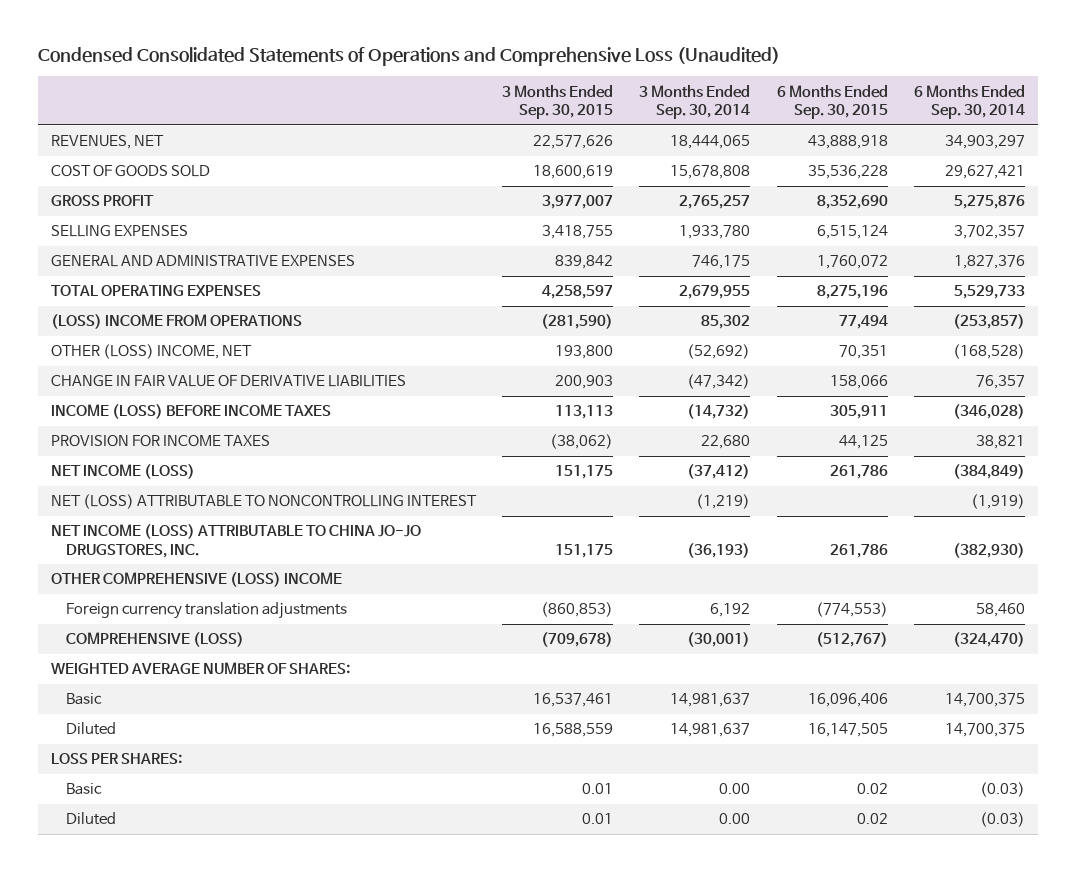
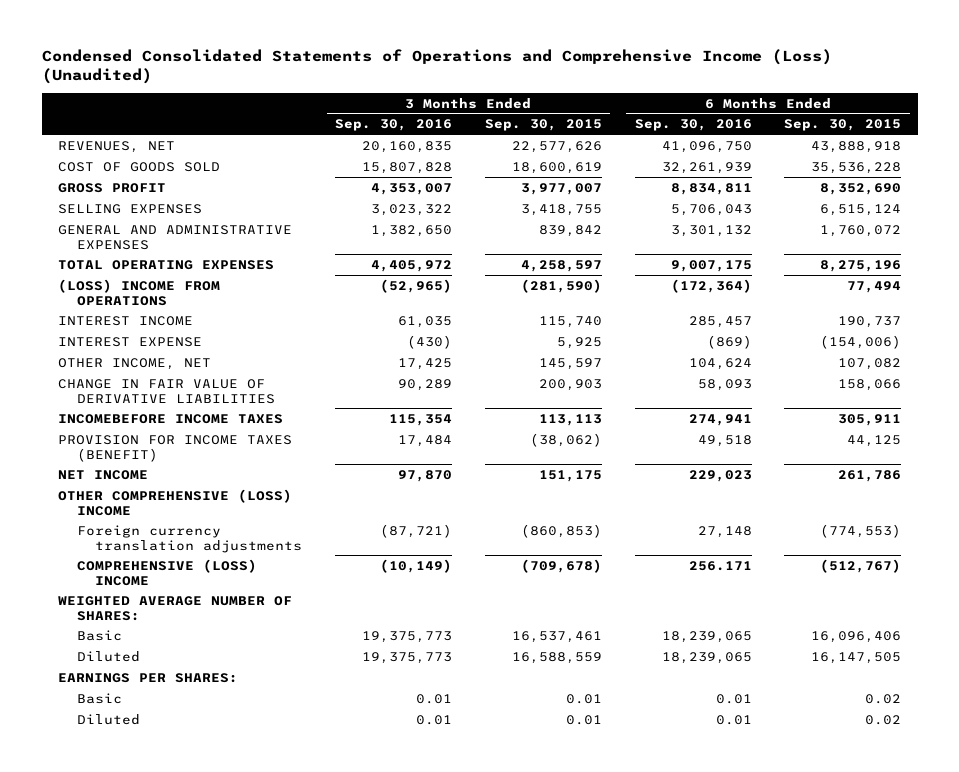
[37,47,780,67] Condensed Consolidated Statements of Operations and Comprehensive Loss (Unaudited) -> [41,49,832,85] Condensed Consolidated Statements of Operations and Comprehensive Income (Loss) (Unaudited)
[639,84,751,120] 3 Months Ended Sep. 30, 2014 -> none
[913,84,1025,120] 6 Months Ended Sep. 30, 2014 -> none
none -> [334,119,452,132] Sep. 30, 2016
none -> [634,119,752,132] Sep. 30, 2016
none -> [58,315,194,326] INTEREST INCOME
none -> [58,336,203,347] INTEREST EXPENSE
[50,344,252,360] OTHER (LOSS) INCOME, NET -> [58,357,212,370] OTHER INCOME, NET
[555,345,614,360] 193,800 -> [538,357,602,370] 145,597
[838,345,888,360] 70,351 -> [838,357,902,370] 107,082
[50,464,195,480] NET INCOME (LOSS) -> none
[50,494,477,510] NET (LOSS) ATTRIBUTABLE TO NONCONTROLLING INTEREST -> none
[50,404,331,420] INCOME (LOSS) BEFORE INCOME TAXES -> [58,413,284,424] INCOMEBEFORE INCOME TAXES
[50,435,270,448] PROVISION FOR INCOME TAXES -> [58,434,293,462] PROVISION FOR INCOME TAXES (BENEFIT)
[50,524,421,558] NET INCOME (LOSS) ATTRIBUTABLE TO CHINA JO-JO DRUGSTORES, INC. -> [58,469,149,480] NET INCOME
[66,632,245,648] COMPREHENSIVE (LOSS) -> [76,558,257,586] COMPREHENSIVE (LOSS) INCOME
[50,753,182,765] LOSS PER SHARES: -> [58,672,239,683] EARNINGS PER SHARES:

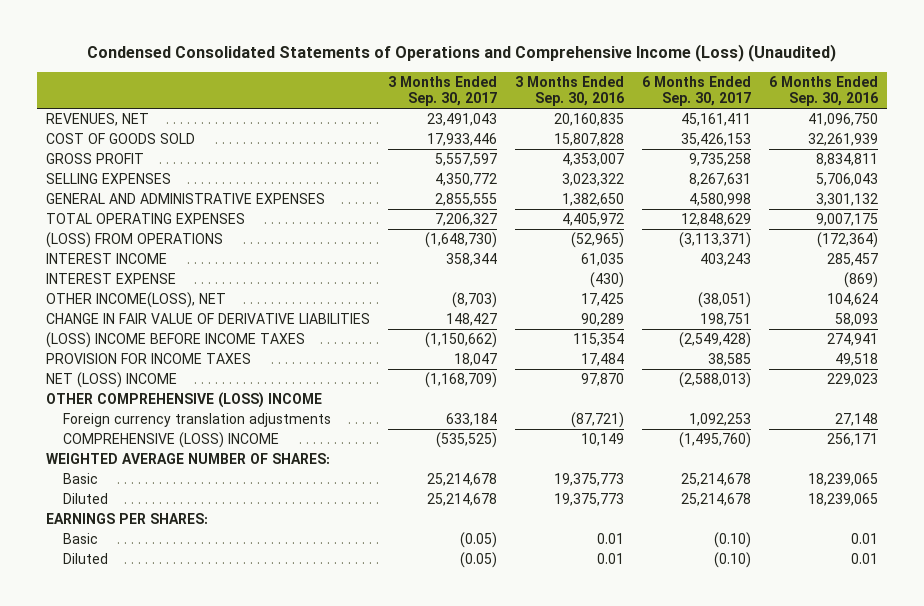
[484,119,602,132] Sep. 30, 2015 -> none
[784,119,902,132] Sep. 30, 2015 -> none
none -> [387,75,497,106] 3 Months Ended Sep. 30, 2017
none -> [642,75,752,106] 6 Months Ended Sep. 30, 2017
[58,278,221,306] (LOSS) INCOME FROM OPERATIONS -> [45,231,223,248] (LOSS) FROM OPERATIONS
[58,357,212,370] OTHER INCOME, NET -> [45,291,226,308] OTHER INCOME(LOSS), NET
[58,413,284,424] INCOMEBEFORE INCOME TAXES -> [45,331,305,348] (LOSS) INCOME BEFORE INCOME TAXES
[58,434,293,462] PROVISION FOR INCOME TAXES (BENEFIT) -> [45,352,251,364] PROVISION FOR INCOME TAXES
[58,469,149,480] NET INCOME -> [45,371,177,388] NET (LOSS) INCOME
[379,558,452,573] (10,149) -> [580,432,624,446] 10,149
[688,560,752,571] 256.171 -> [827,432,879,446] 256,171

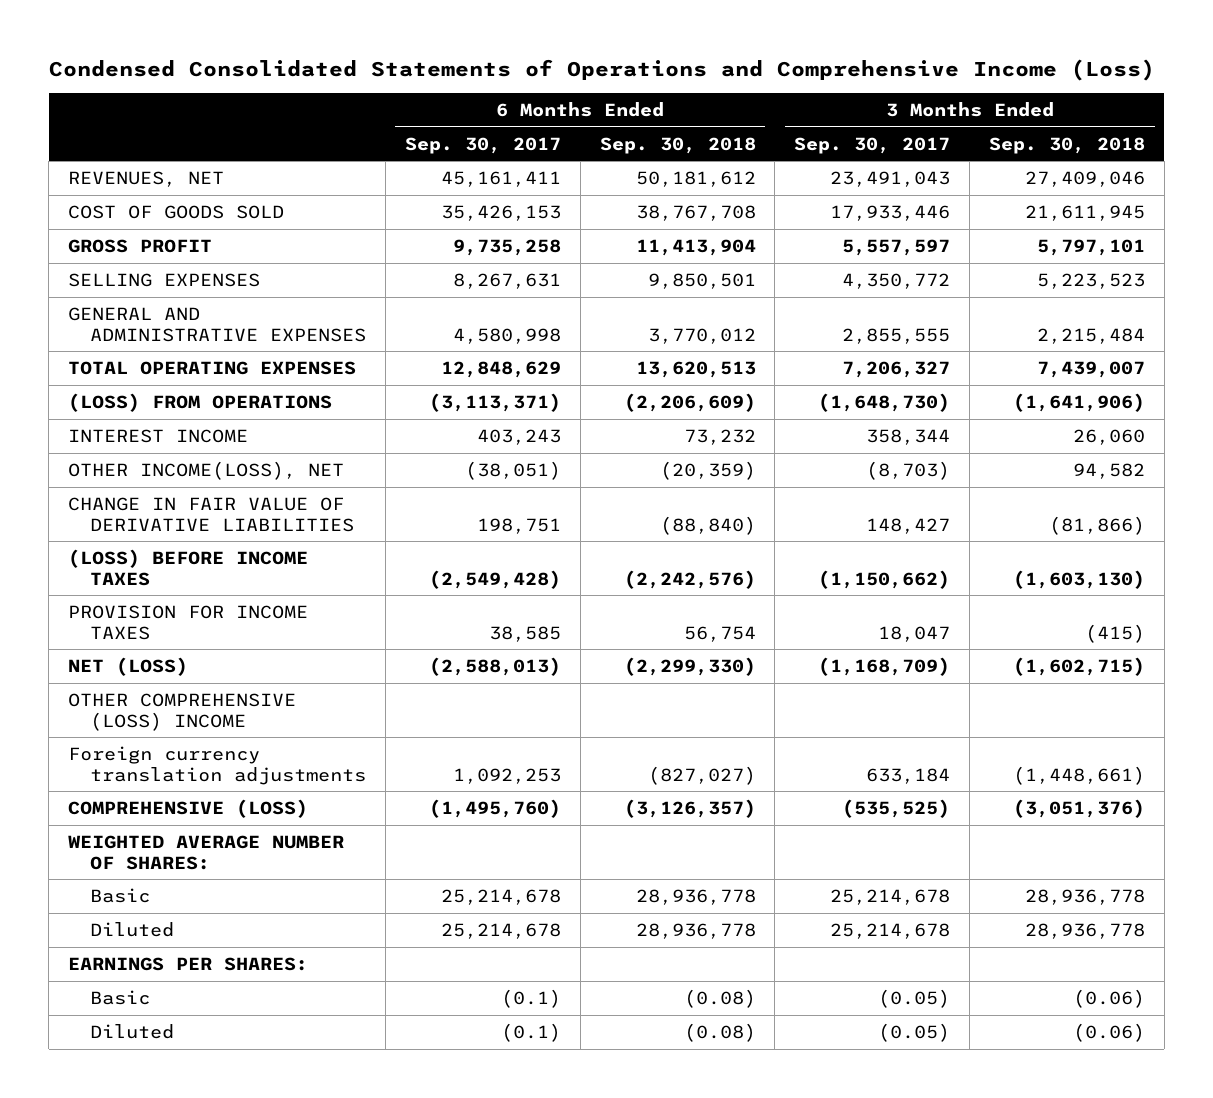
[86,44,836,63] Condensed Consolidated Statements of Operations and Comprehensive Income (Loss) (Unaudited) -> [48,58,1155,81] Condensed Consolidated Statements of Operations and Comprehensive Income (Loss)
[514,75,624,106] 3 Months Ended Sep. 30, 2016 -> none
[769,75,879,106] 6 Months Ended Sep. 30, 2016 -> none
none -> [599,136,756,154] Sep. 30, 2018
none -> [989,136,1146,154] Sep. 30, 2018
[45,272,176,284] INTEREST EXPENSE -> none
[45,331,305,348] (LOSS) INCOME BEFORE INCOME TAXES -> [68,548,309,586] (LOSS) BEFORE INCOME TAXES
[45,371,177,388] NET (LOSS) INCOME -> [68,656,189,676] NET (LOSS)
[63,431,280,448] COMPREHENSIVE (LOSS) INCOME -> [68,798,309,818] COMPREHENSIVE (LOSS)
[714,531,752,548] (0.10) -> [500,988,561,1008] (0.1)
[714,551,752,568] (0.10) -> [500,1022,561,1042] (0.1)

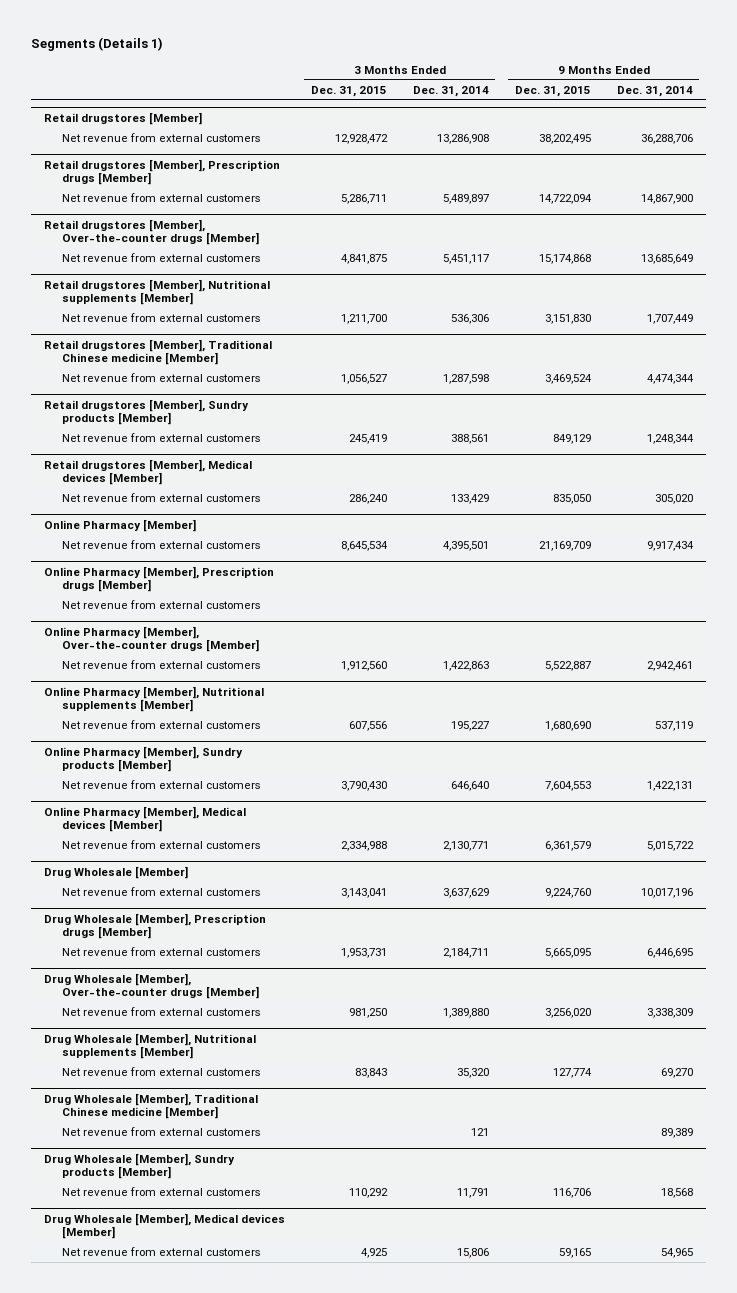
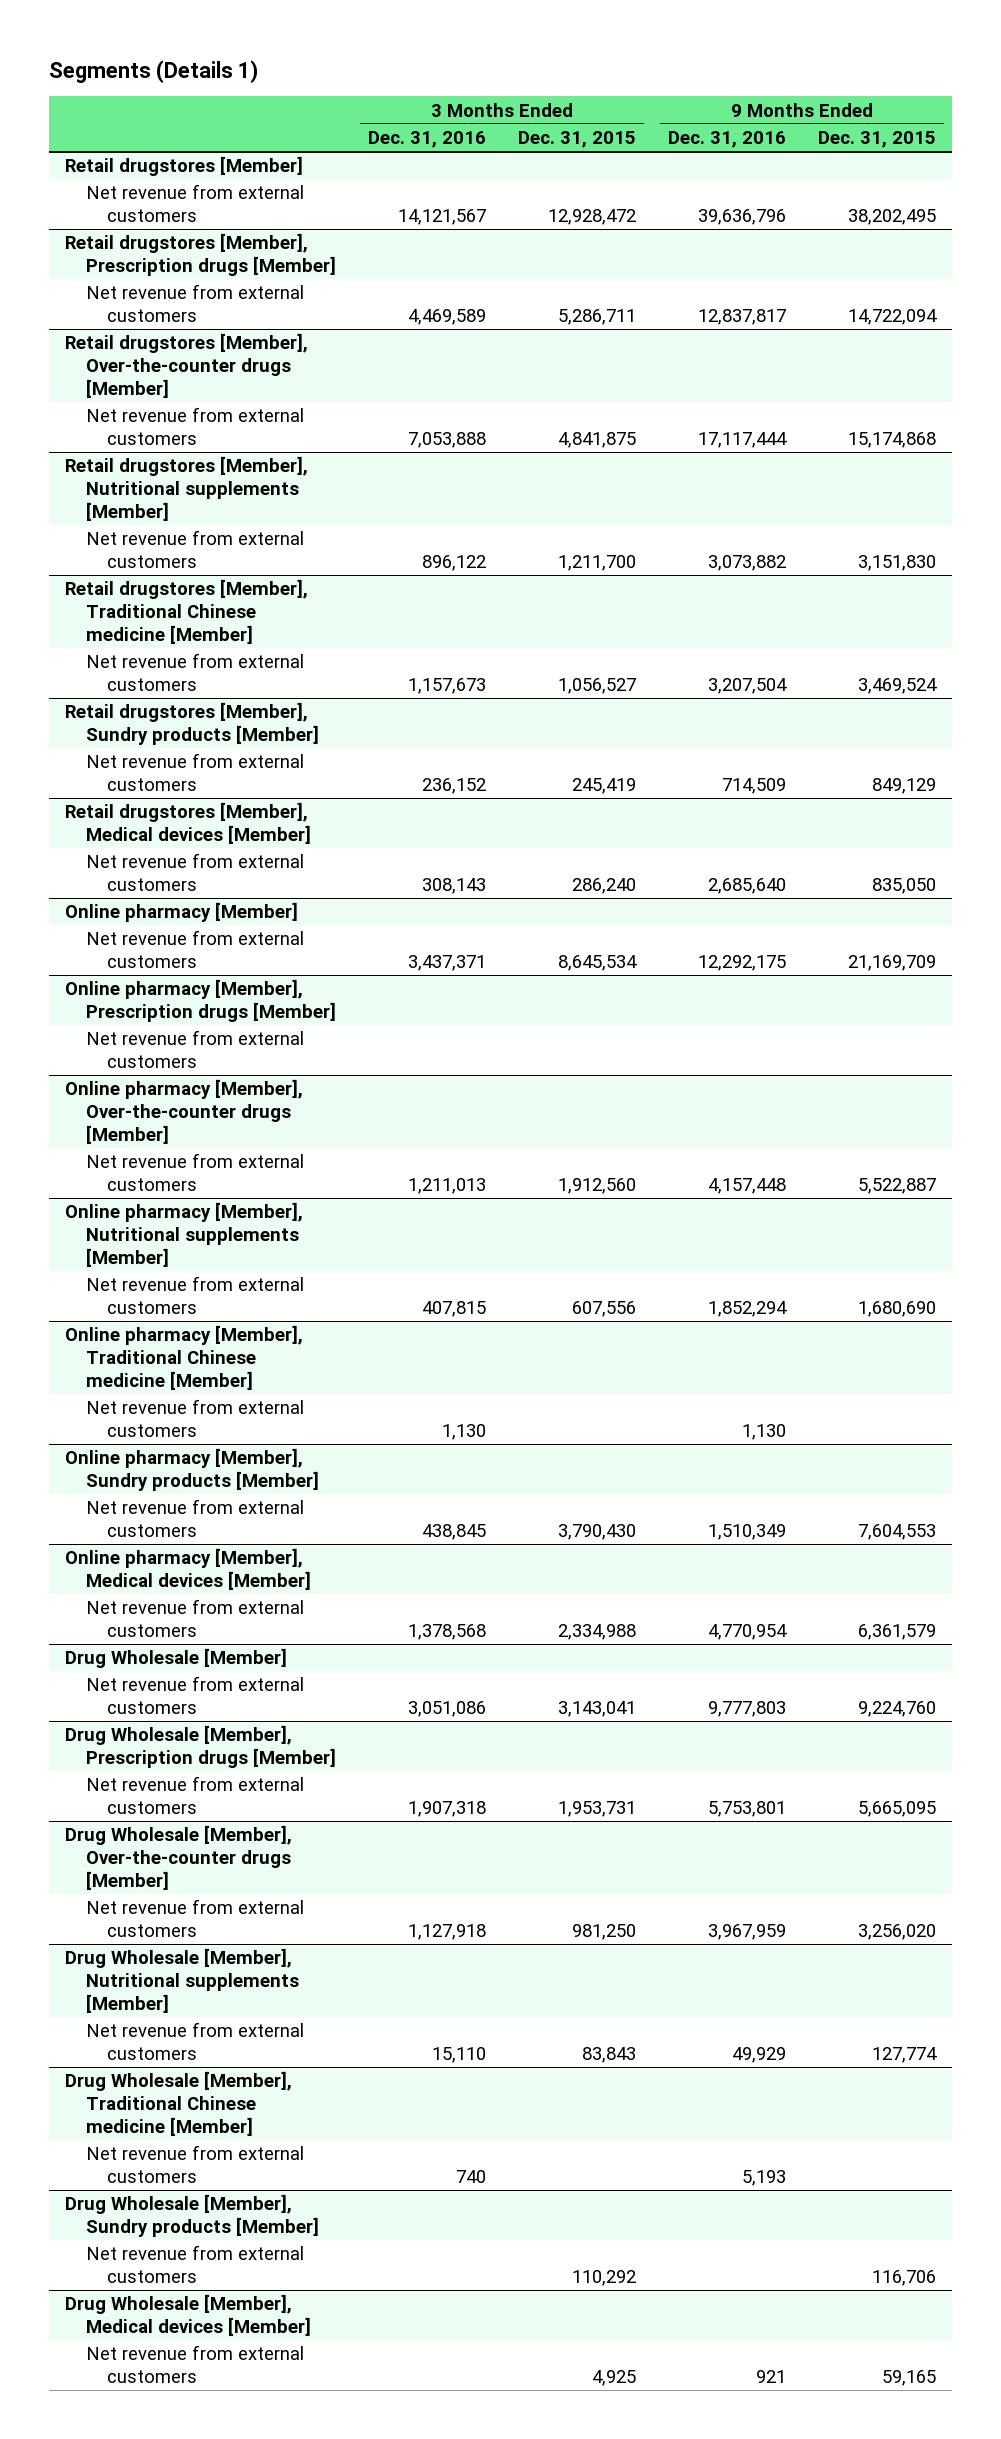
[412,85,489,97] Dec. 31, 2014 -> none
[616,85,693,97] Dec. 31, 2014 -> none
none -> [367,131,486,149] Dec. 31, 2016
none -> [667,131,786,149] Dec. 31, 2016
[43,518,196,532] Online Pharmacy [Member] -> [64,902,298,923] Online pharmacy [Member]
[43,565,274,593] Online Pharmacy [Member], Prescription drugs [Member] -> [64,979,336,1023] Online pharmacy [Member], Prescription drugs [Member]
[43,625,259,653] Online Pharmacy [Member], Over-the-counter drugs [Member] -> [64,1079,303,1144] Online pharmacy [Member], Over-the-counter drugs [Member]
[43,685,264,713] Online Pharmacy [Member], Nutritional supplements [Member] -> [64,1202,303,1267] Online pharmacy [Member], Nutritional supplements [Member]
none -> [64,1325,303,1390] Online pharmacy [Member], Traditional Chinese medicine [Member]
none -> [85,1399,304,1438] Net revenue from external customers
[43,745,243,773] Online Pharmacy [Member], Sundry products [Member] -> [64,1448,319,1492] Online pharmacy [Member], Sundry products [Member]
[43,805,246,833] Online Pharmacy [Member], Medical devices [Member] -> [64,1548,311,1591] Online pharmacy [Member], Medical devices [Member]

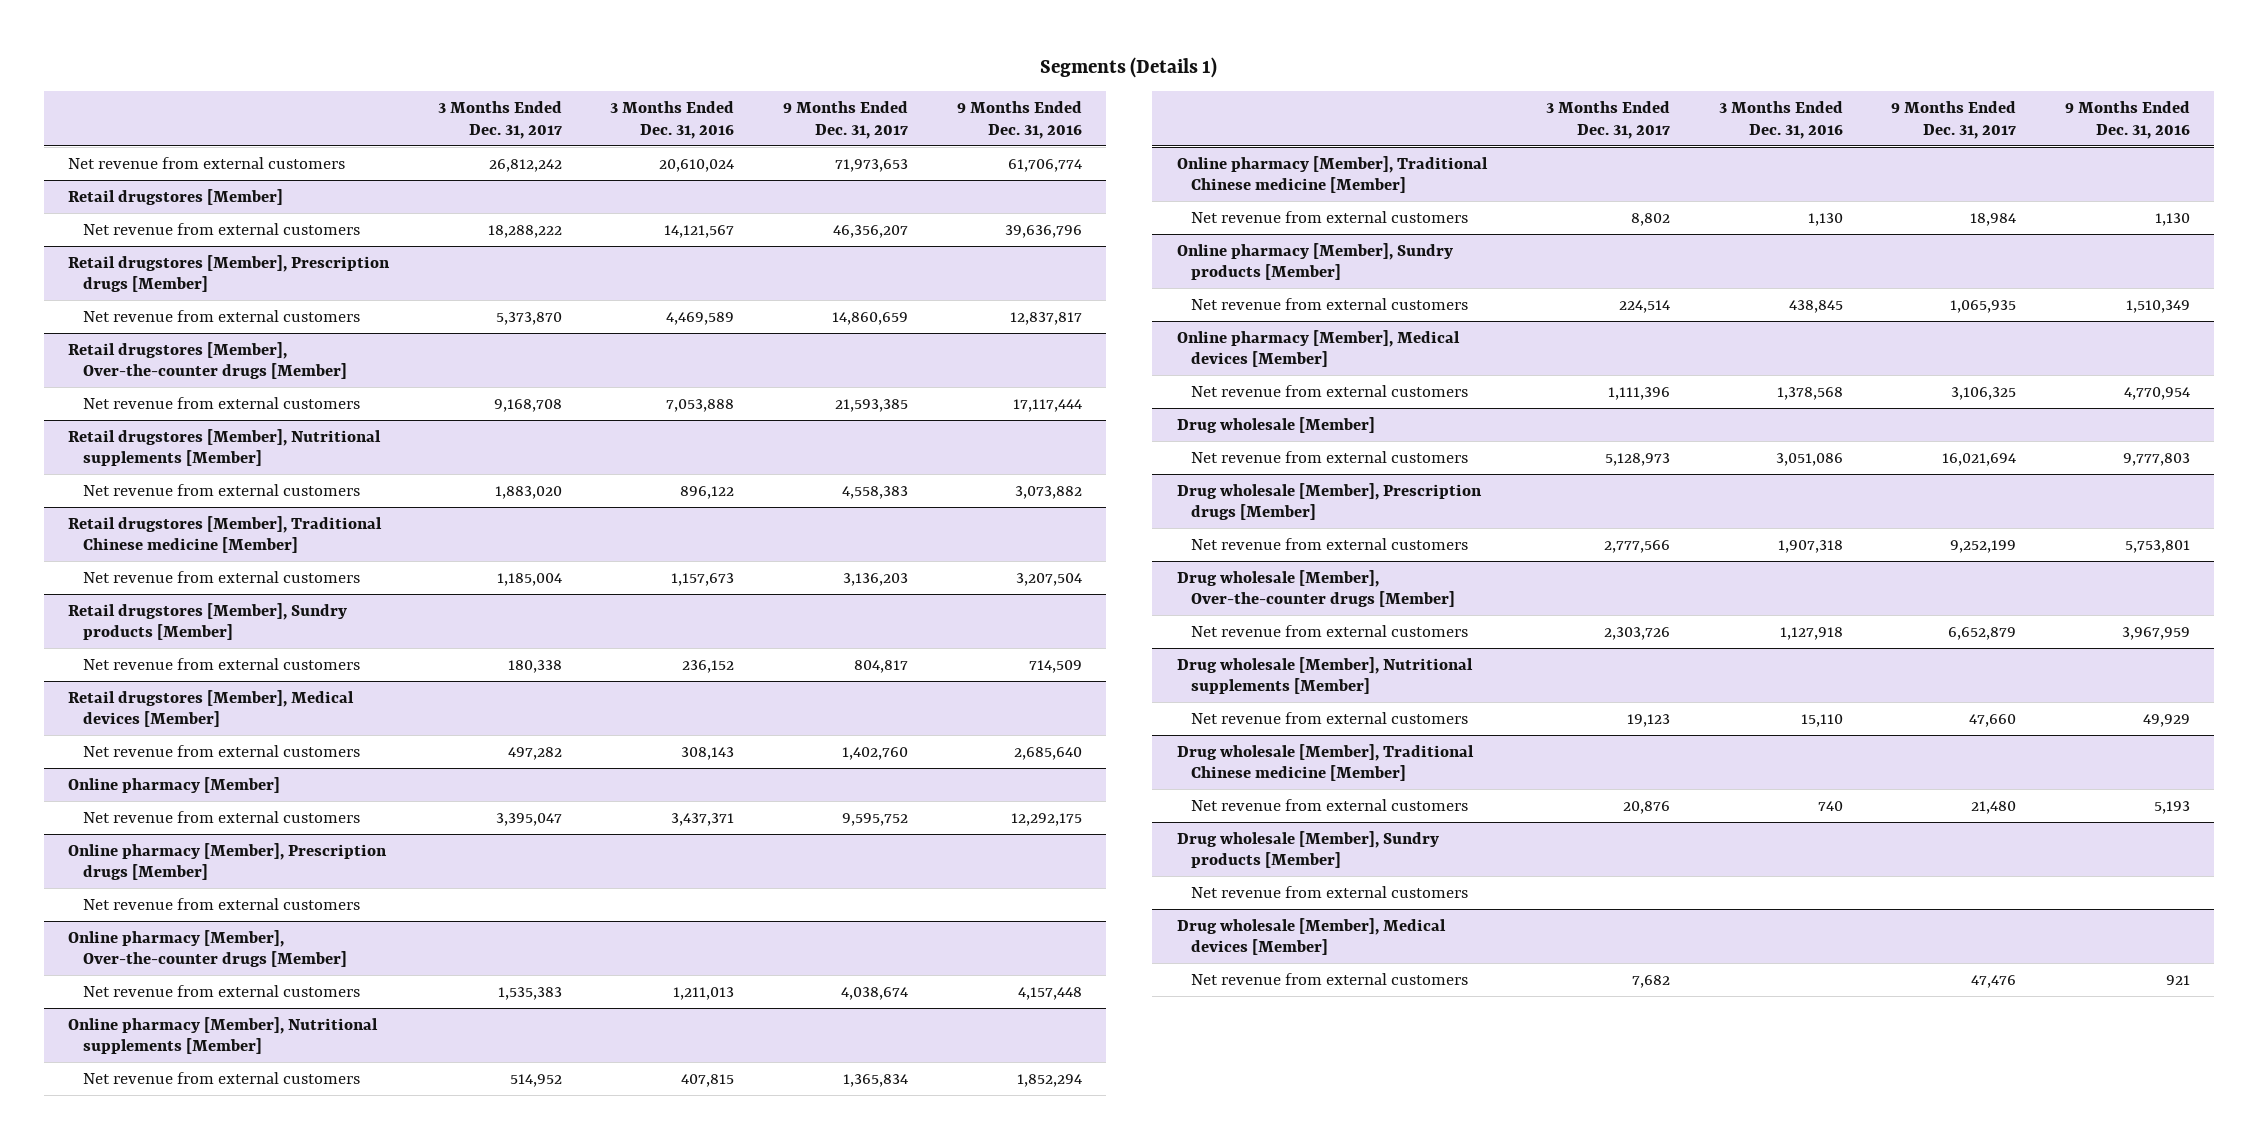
[517,131,636,149] Dec. 31, 2015 -> none
[818,131,937,149] Dec. 31, 2015 -> none
none -> [437,101,562,139] 3 Months Ended Dec. 31, 2017
none -> [782,101,908,139] 9 Months Ended Dec. 31, 2017
none -> [68,156,346,169] Net revenue from external customers
[64,1648,287,1669] Drug Wholesale [Member] -> [1176,416,1375,433] Drug wholesale [Member]
[64,1725,336,1769] Drug Wholesale [Member], Prescription drugs [Member] -> [1176,482,1482,521] Drug wholesale [Member], Prescription drugs [Member]
[64,1825,292,1890] Drug Wholesale [Member], Over-the-counter drugs [Member] -> [1176,569,1455,608] Drug wholesale [Member], Over-the-counter drugs [Member]
[64,1948,299,2013] Drug Wholesale [Member], Nutritional supplements [Member] -> [1176,656,1473,695] Drug wholesale [Member], Nutritional supplements [Member]
[64,2071,292,2136] Drug Wholesale [Member], Traditional Chinese medicine [Member] -> [1176,743,1474,782] Drug wholesale [Member], Traditional Chinese medicine [Member]
[64,2194,319,2238] Drug Wholesale [Member], Sundry products [Member] -> [1176,830,1439,869] Drug wholesale [Member], Sundry products [Member]
[64,2294,311,2337] Drug Wholesale [Member], Medical devices [Member] -> [1176,917,1446,956] Drug wholesale [Member], Medical devices [Member]

